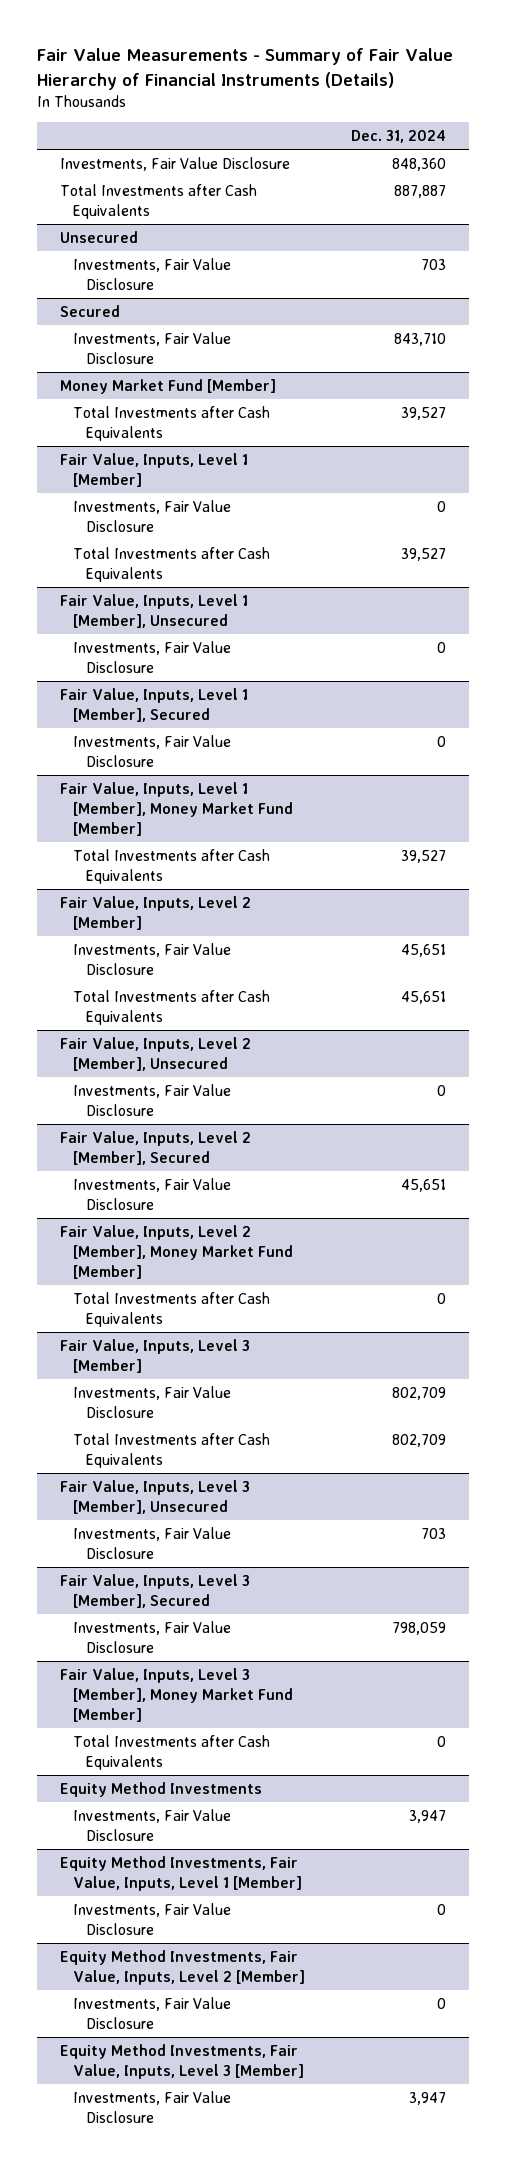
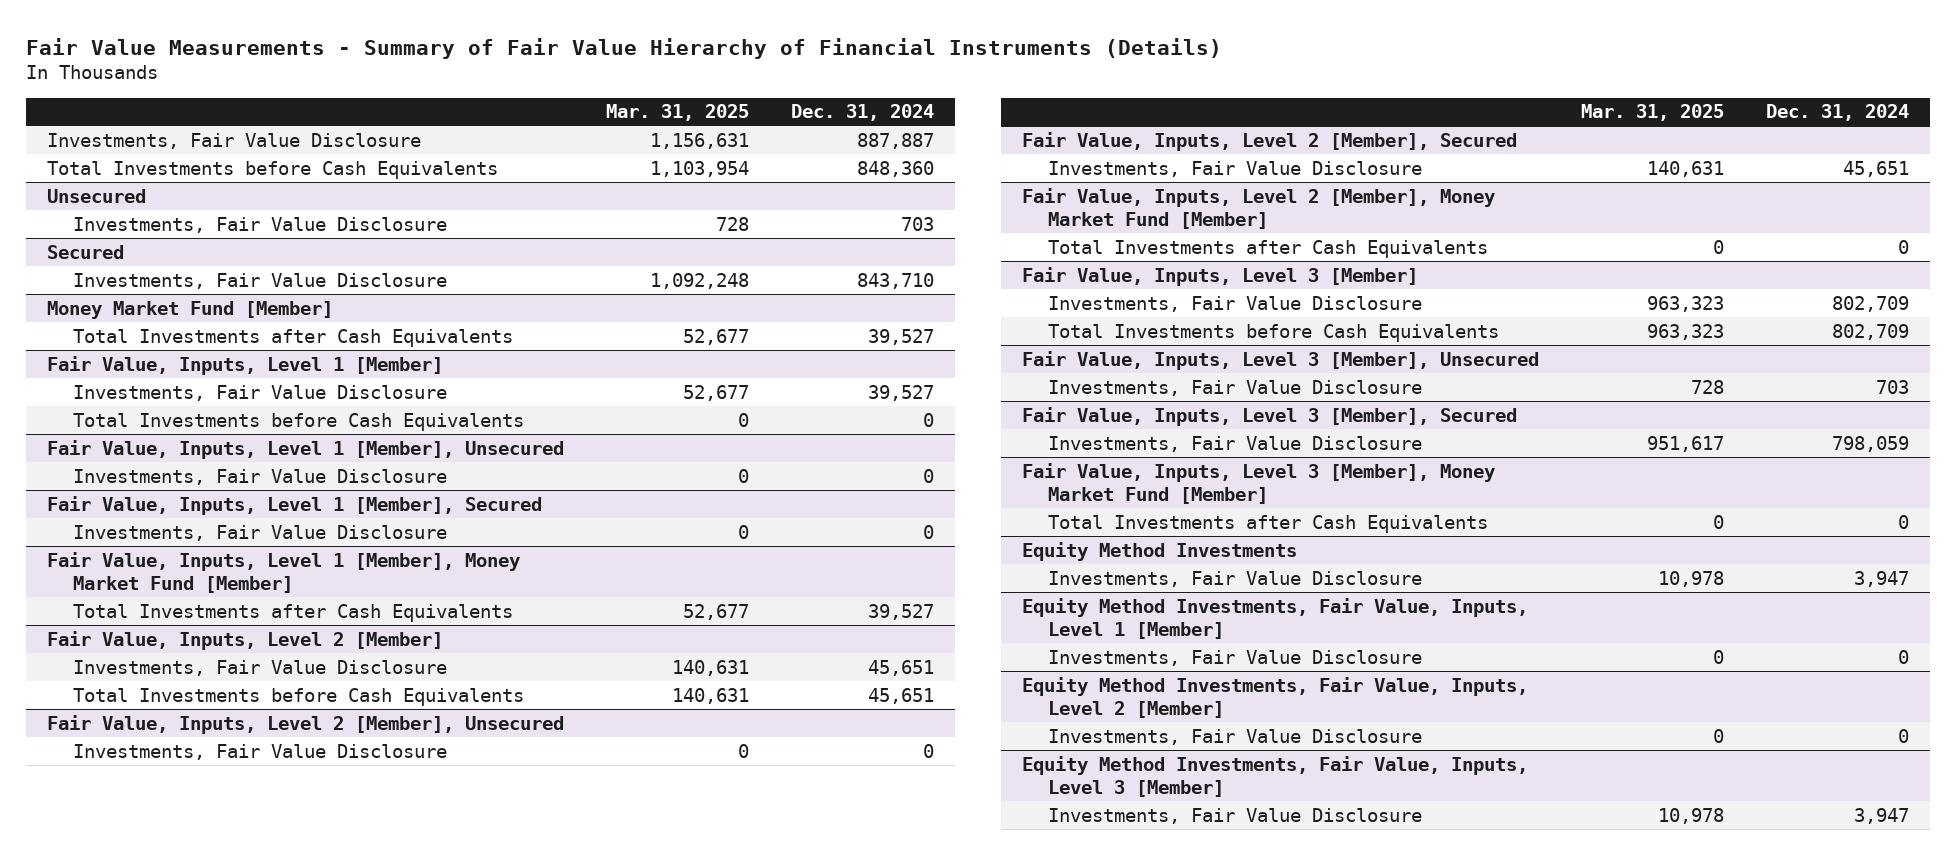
none -> [606,104,750,122] Mar. 31, 2025
[391,157,446,171] 848,360 -> [857,132,935,149] 887,887
[59,183,257,220] Total Investments after Cash Equivalents -> [47,160,499,179] Total Investments before Cash Equivalents
[393,184,446,198] 887,887 -> [857,160,935,177] 848,360
[436,500,446,512] 0 -> [868,384,935,401] 39,527
[72,546,270,583] Total Investments after Cash Equivalents -> [72,412,524,431] Total Investments before Cash Equivalents
[400,547,446,561] 39,527 -> [923,412,935,427] 0
[72,989,270,1026] Total Investments after Cash Equivalents -> [72,687,524,706] Total Investments before Cash Equivalents
[72,1432,270,1469] Total Investments after Cash Equivalents -> [1047,323,1499,342] Total Investments before Cash Equivalents

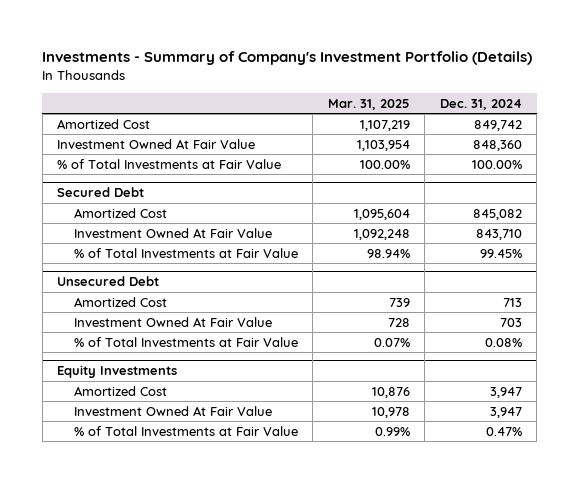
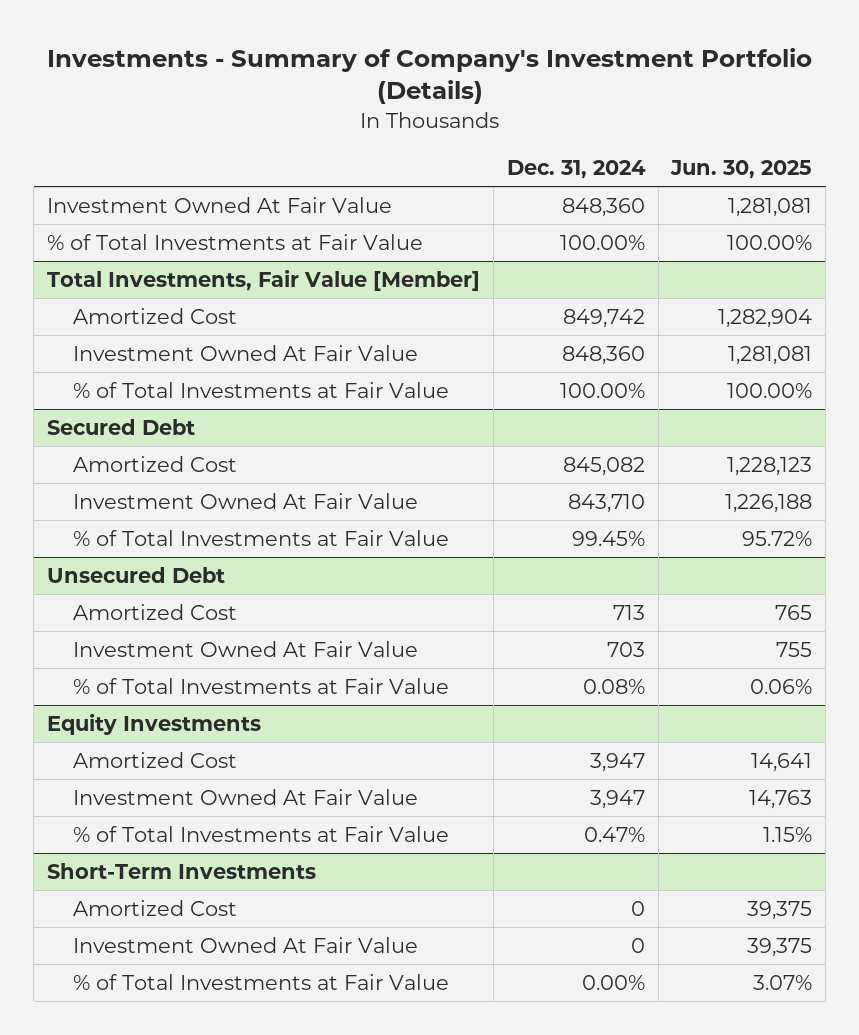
[327,98,410,110] Mar. 31, 2025 -> none
none -> [670,160,813,180] Jun. 30, 2025
none -> [47,197,393,214] Investment Owned At Fair Value
none -> [47,234,424,251] % of Total Investments at Fair Value
none -> [47,270,481,292] Total Investments, Fair Value [Member]
none -> [47,863,317,880] Short-Term Investments
none -> [72,900,237,917] Amortized Cost
none -> [72,937,418,954] Investment Owned At Fair Value
none -> [72,974,449,991] % of Total Investments at Fair Value

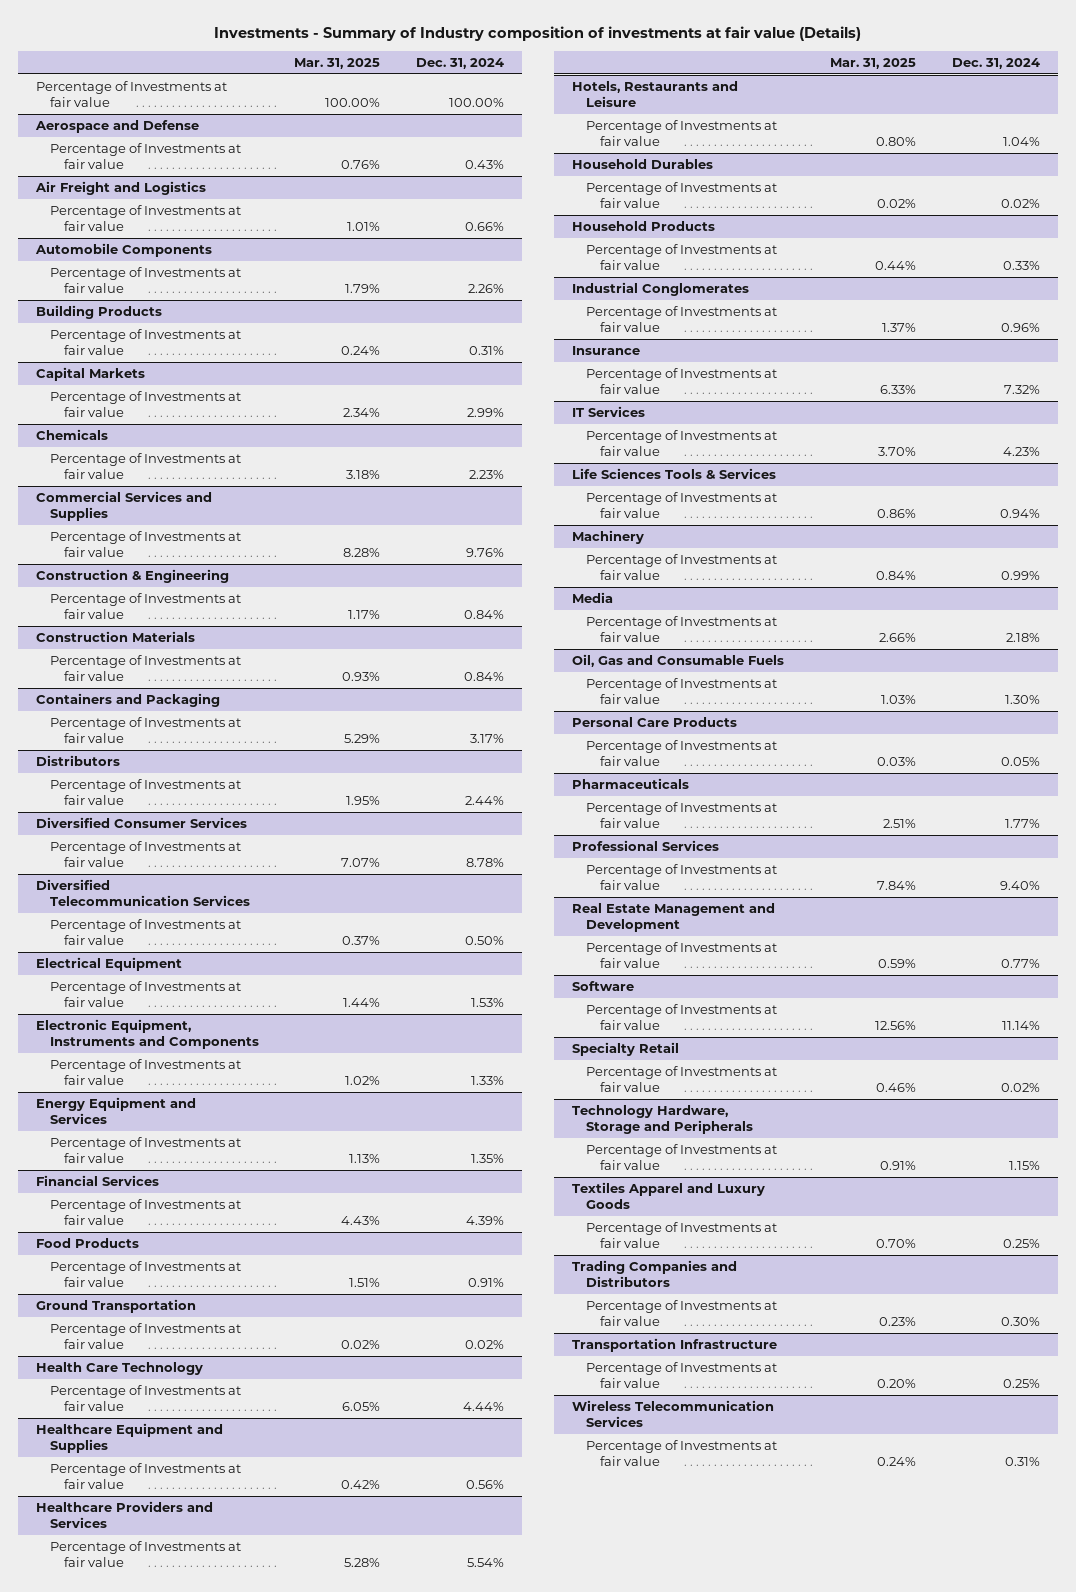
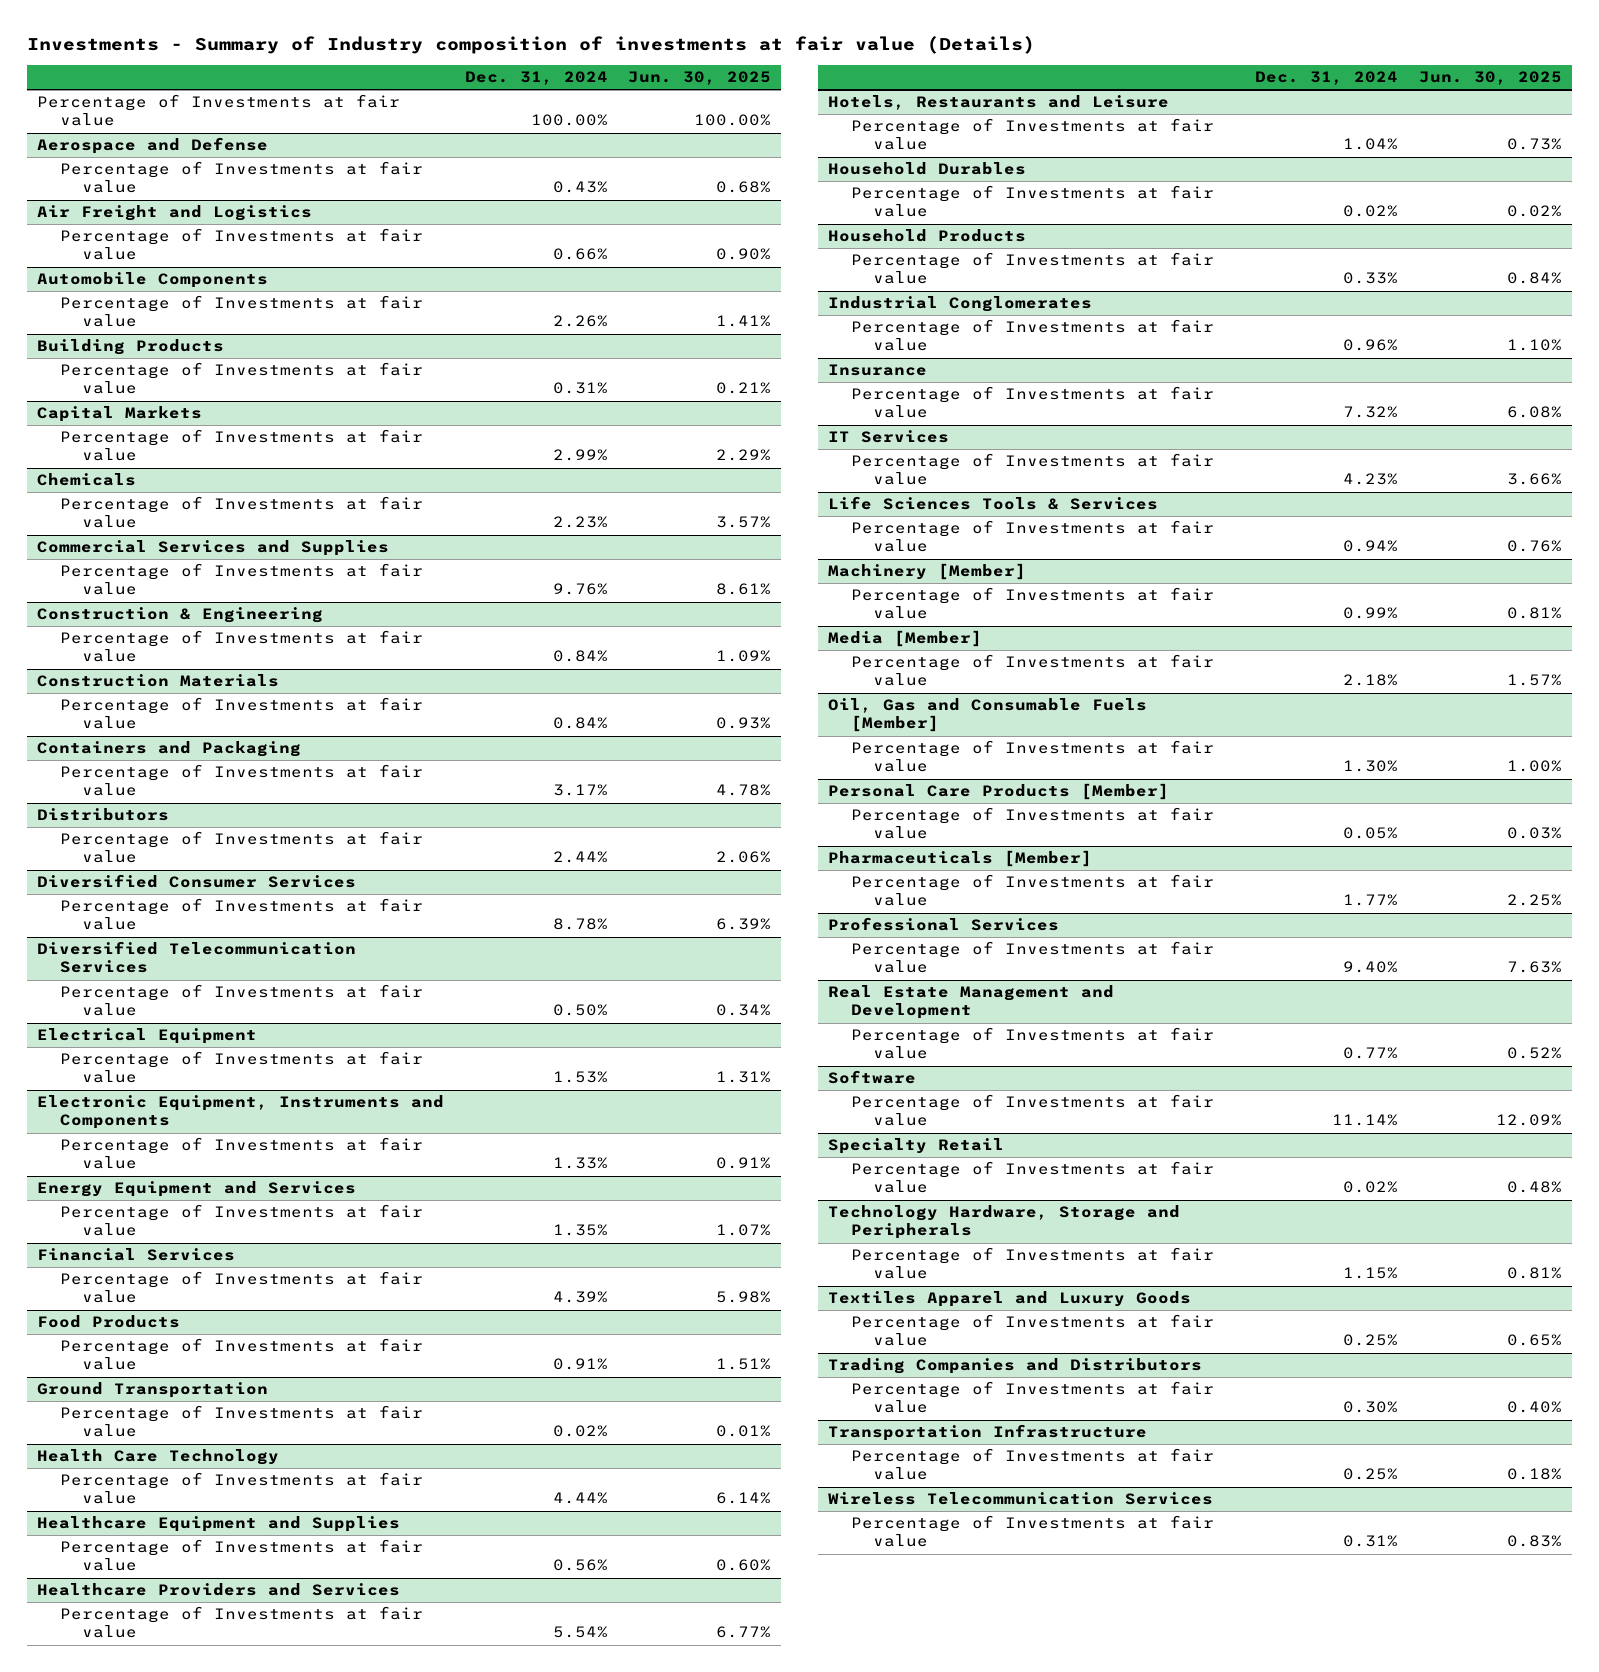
[294,57,381,69] Mar. 31, 2025 -> none
none -> [627,71,771,86] Jun. 30, 2025
[571,529,644,544] Machinery -> [828,563,1027,581] Machinery [Member]
[571,591,613,603] Media -> [828,630,983,648] Media [Member]
[571,653,784,667] Oil, Gas and Consumable Fuels -> [828,698,1148,733] Oil, Gas and Consumable Fuels [Member]
[571,716,737,727] Personal Care Products -> [828,783,1170,801] Personal Care Products [Member]
[571,777,689,789] Pharmaceuticals -> [828,850,1093,868] Pharmaceuticals [Member]

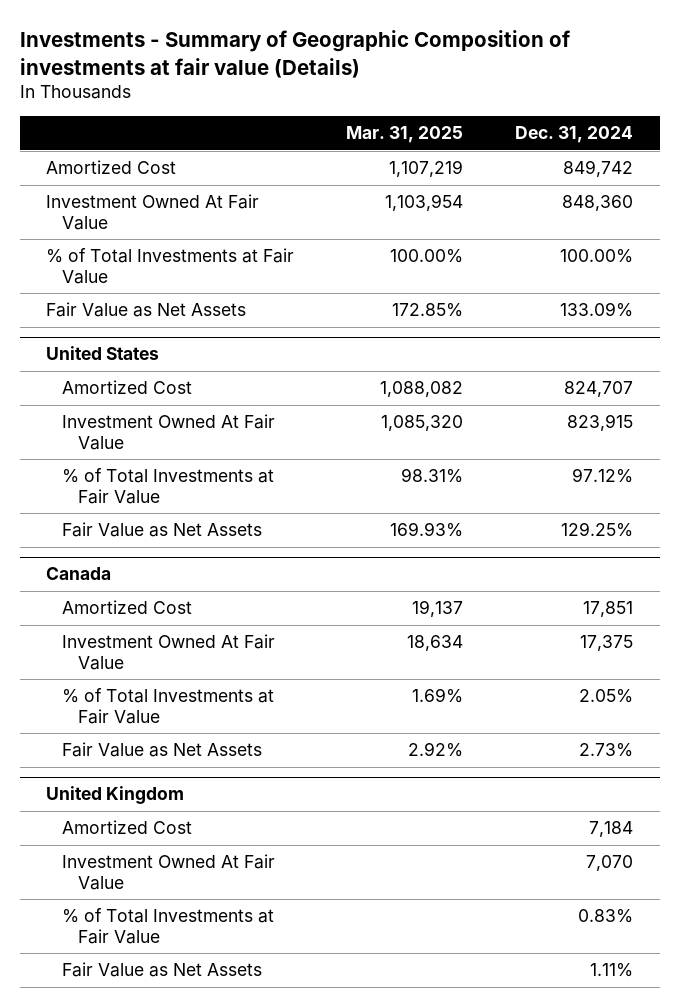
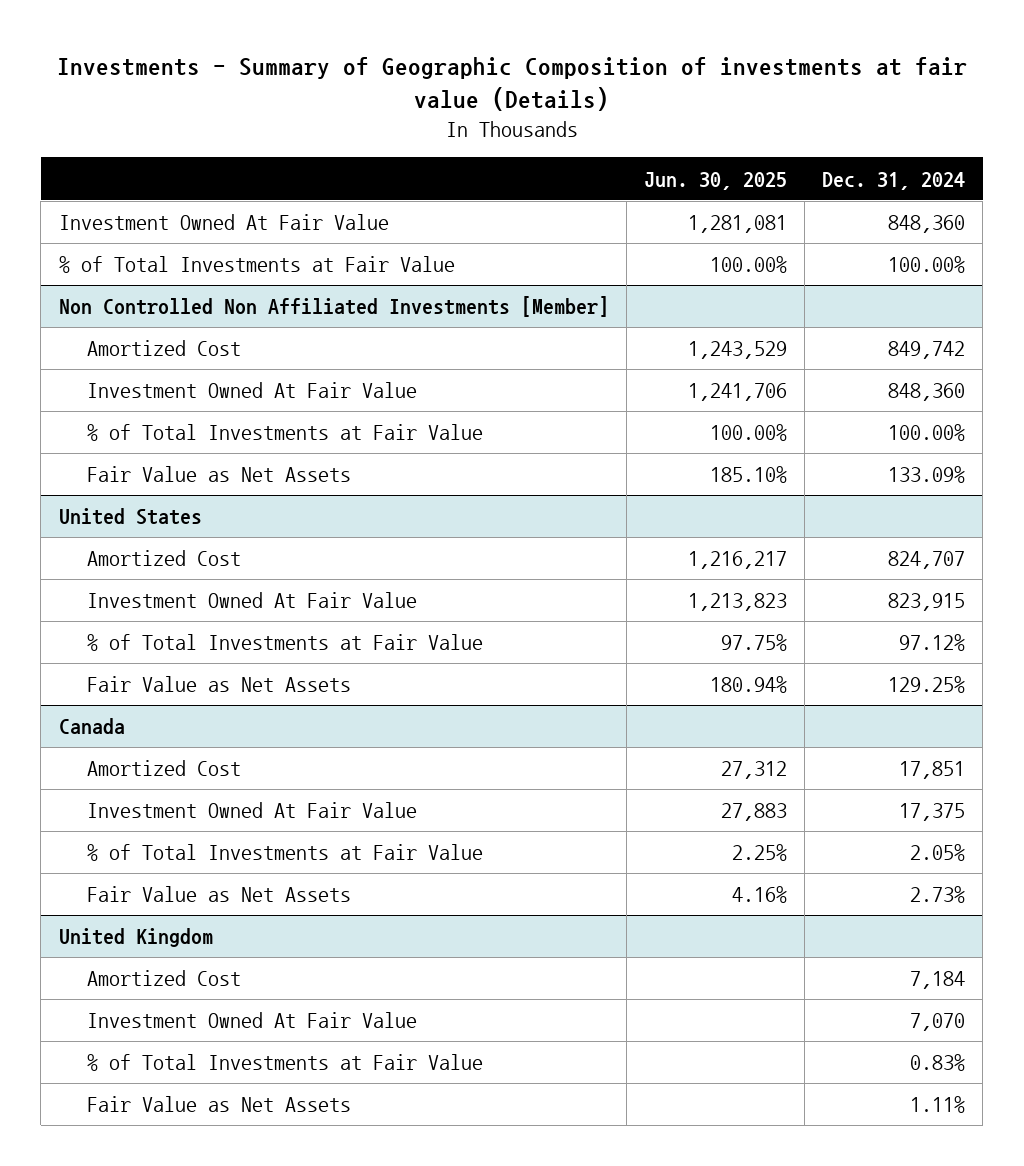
[346,126,464,144] Mar. 31, 2025 -> none
none -> [643,171,787,190] Jun. 30, 2025
none -> [58,214,389,231] Investment Owned At Fair Value
none -> [58,256,455,274] % of Total Investments at Fair Value
none -> [58,296,609,318] Non Controlled Non Affiliated Investments [Member]

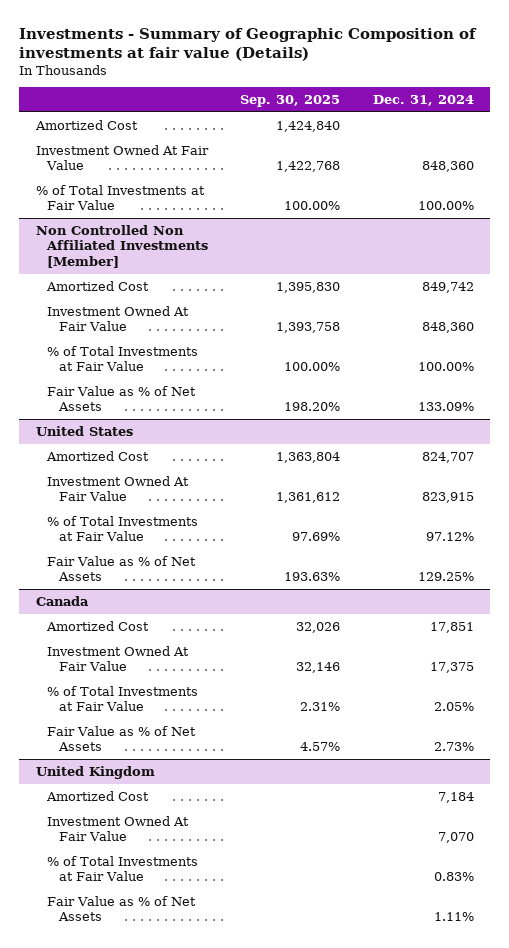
[643,171,787,190] Jun. 30, 2025 -> none
none -> [240,95,341,108] Sep. 30, 2025
none -> [34,119,138,130] Amortized Cost
[87,466,352,483] Fair Value as Net Assets -> [47,385,197,412] Fair Value as % of Net Assets
[87,676,352,693] Fair Value as Net Assets -> [47,555,197,582] Fair Value as % of Net Assets
[87,886,352,903] Fair Value as Net Assets -> [47,725,197,752] Fair Value as % of Net Assets
[87,1096,352,1113] Fair Value as Net Assets -> [47,895,197,922] Fair Value as % of Net Assets

